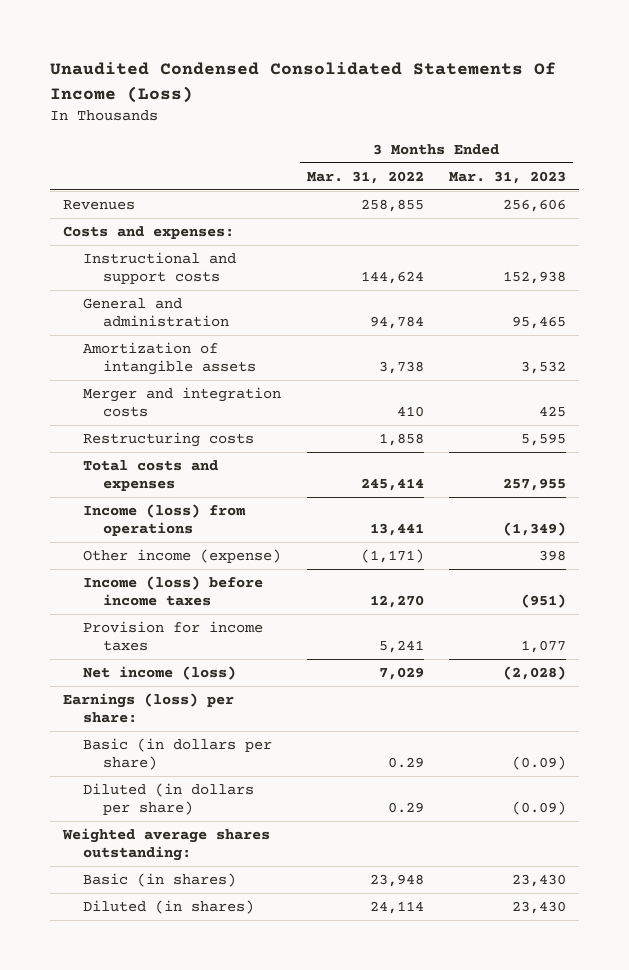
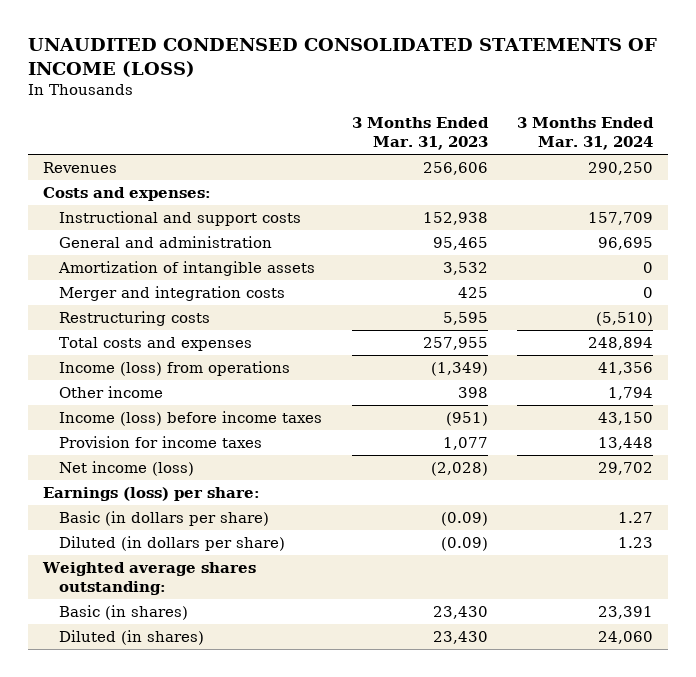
[49,62,556,103] Unaudited Condensed Consolidated Statements Of Income (Loss) -> [27,38,657,77] UNAUDITED CONDENSED CONSOLIDATED STATEMENTS OF INCOME (LOSS)
[306,170,424,184] Mar. 31, 2022 -> none
none -> [517,117,655,151] 3 Months Ended Mar. 31, 2024
[82,549,281,564] Other income (expense) -> [59,386,164,399] Other income

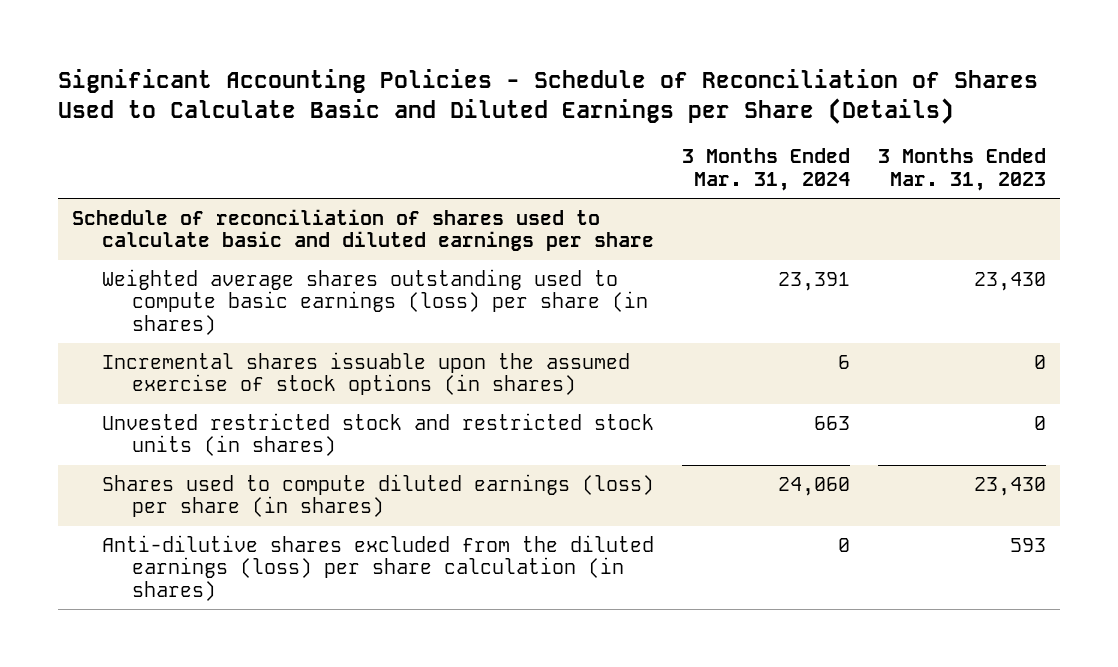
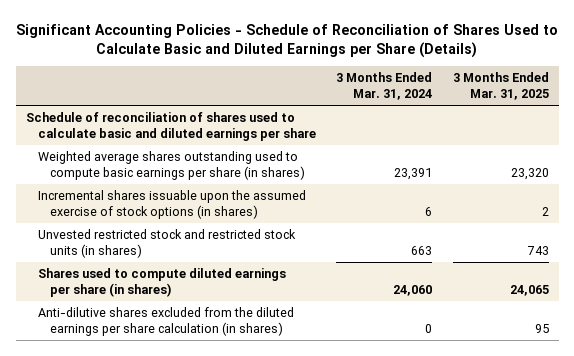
[877,148,1046,192] 3 Months Ended Mar. 31, 2023 -> none
none -> [452,72,549,101] 3 Months Ended Mar. 31, 2025
[102,268,648,336] Weighted average shares outstanding used to compute basic earnings (loss) per share (in shares) -> [37,150,305,180] Weighted average shares outstanding used to compute basic earnings per share (in shares)
[102,473,655,518] Shares used to compute diluted earnings (loss) per share (in shares) -> [37,267,286,297] Shares used to compute diluted earnings per share (in shares)
[102,534,655,602] Anti-dilutive shares excluded from the diluted earnings (loss) per share calculation (in shares) -> [37,306,294,336] Anti-dilutive shares excluded from the diluted earnings per share calculation (in shares)

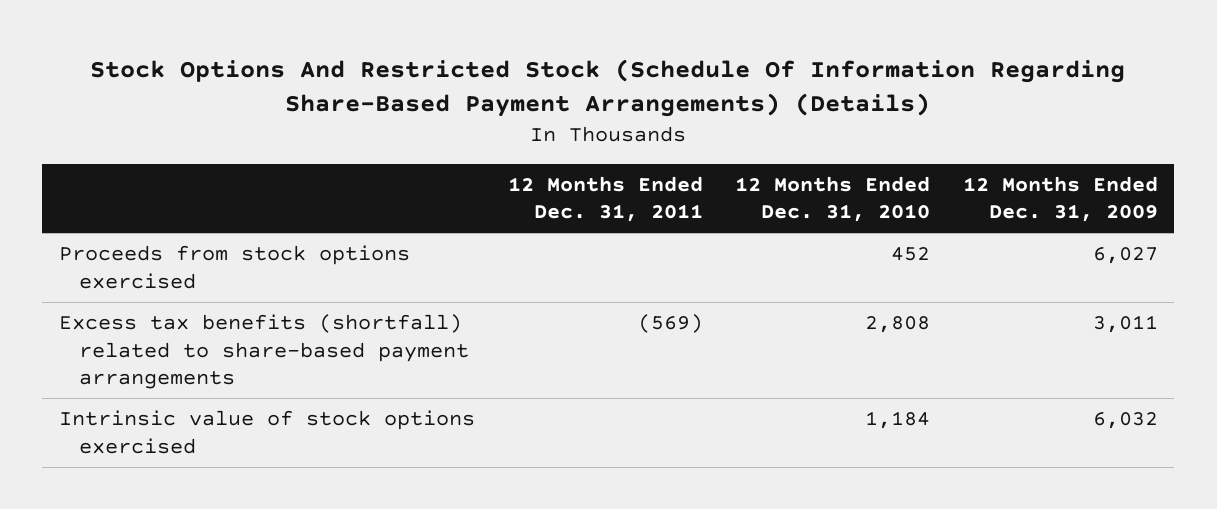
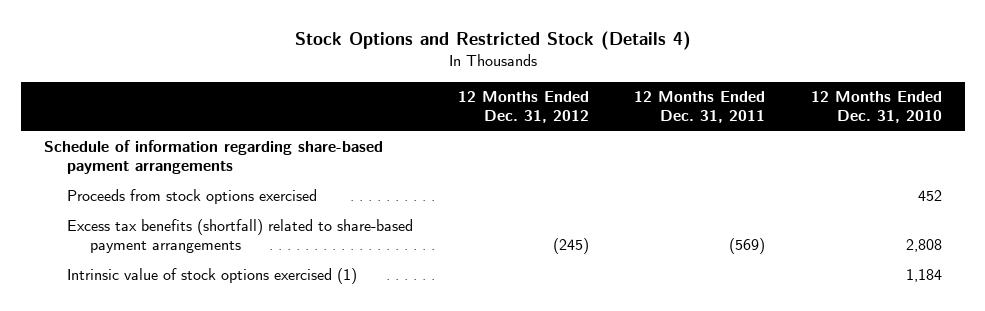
[90,58,1126,118] Stock Options And Restricted Stock (Schedule Of Information Regarding Share-Based Payment Arrangements) (Details) -> [294,31,691,51] Stock Options and Restricted Stock (Details 4)
[963,175,1159,223] 12 Months Ended Dec. 31, 2009 -> none
none -> [457,91,589,124] 12 Months Ended Dec. 31, 2012
none -> [43,140,383,175] Schedule of information regarding share-based payment arrangements
[58,410,475,454] Intrinsic value of stock options exercised -> [66,268,357,285] Intrinsic value of stock options exercised (1)

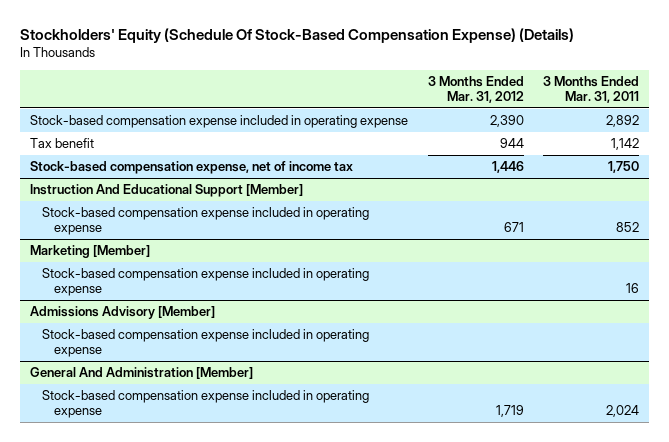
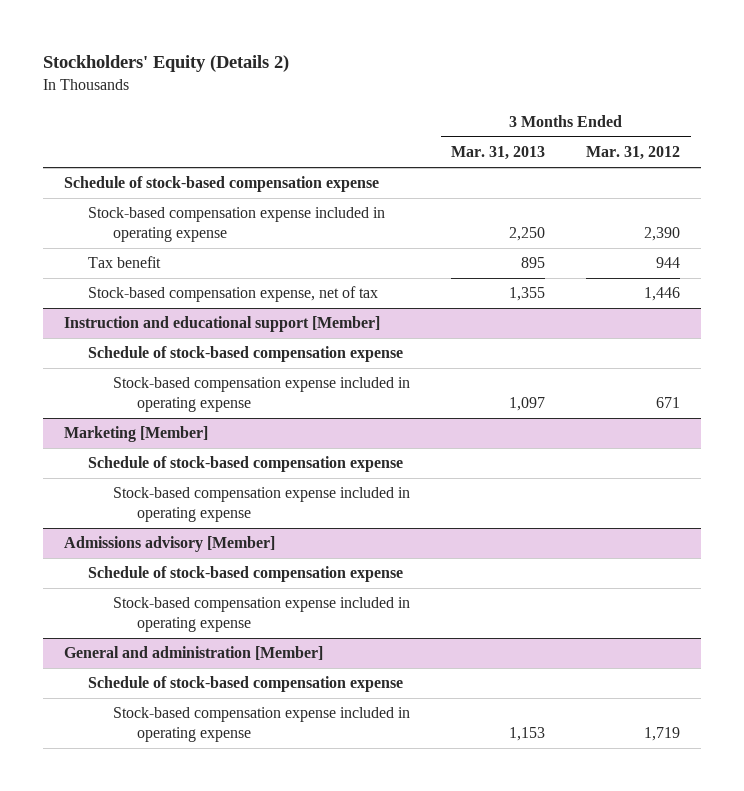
[19,27,574,43] Stockholders' Equity (Schedule Of Stock-Based Compensation Expense) (Details) -> [43,55,290,73] Stockholders' Equity (Details 2)
[543,76,640,104] 3 Months Ended Mar. 31, 2011 -> none
none -> [451,146,546,161] Mar. 31, 2013
none -> [63,176,379,193] Schedule of stock-based compensation expense
[29,161,353,175] Stock-based compensation expense, net of income tax -> [88,286,379,303] Stock-based compensation expense, net of tax
[29,184,303,198] Instruction And Educational Support [Member] -> [63,316,380,333] Instruction and educational support [Member]
none -> [88,346,404,363] Schedule of stock-based compensation expense
none -> [88,456,404,473] Schedule of stock-based compensation expense
[29,306,215,320] Admissions Advisory [Member] -> [63,536,275,553] Admissions advisory [Member]
none -> [88,566,404,583] Schedule of stock-based compensation expense
[29,367,253,380] General And Administration [Member] -> [63,646,323,661] General and administration [Member]
none -> [88,676,404,693] Schedule of stock-based compensation expense

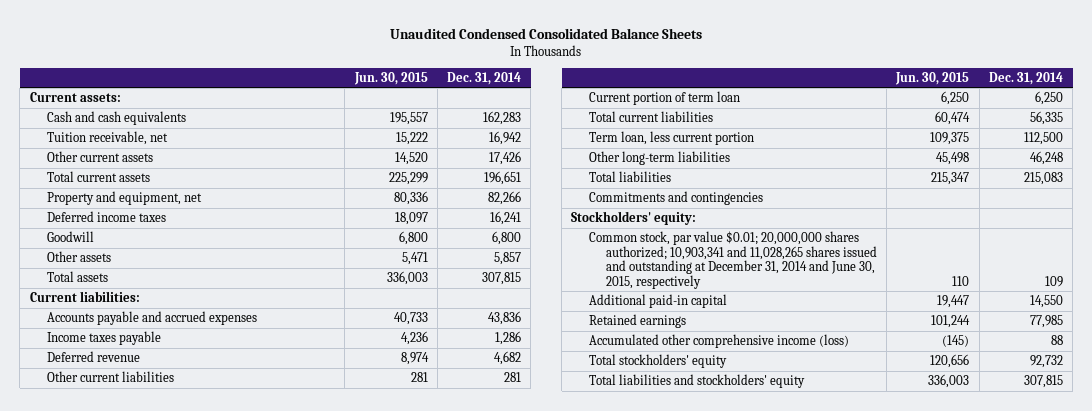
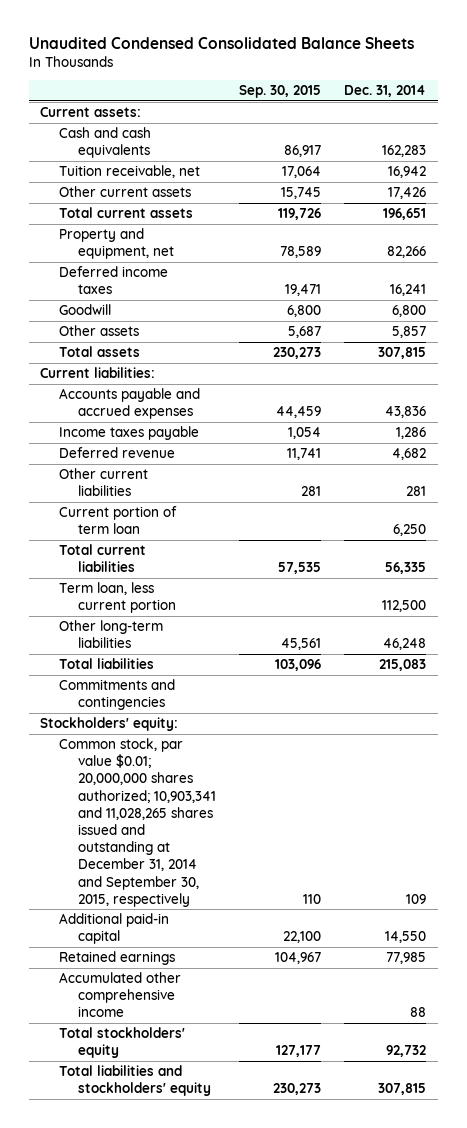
[353,71,428,85] Jun. 30, 2015 -> none
none -> [239,85,322,99] Sep. 30, 2015
[588,231,878,289] Common stock, par value $0.01; 20,000,000 shares authorized; 10,903,341 and 11,028,265 shares issued and outstanding at December 31, 2014 and June 30, 2015, respectively -> [59,738,216,907] Common stock, par value $0.01; 20,000,000 shares authorized; 10,903,341 and 11,028,265 shares issued and outstanding at December 31, 2014 and September 30, 2015, respectively
[588,334,849,349] Accumulated other comprehensive income (loss) -> [59,972,182,1018] Accumulated other comprehensive income

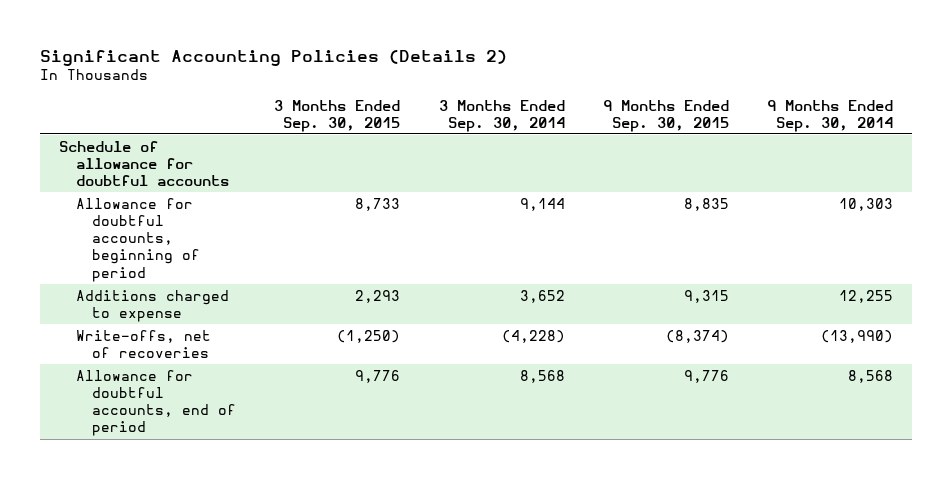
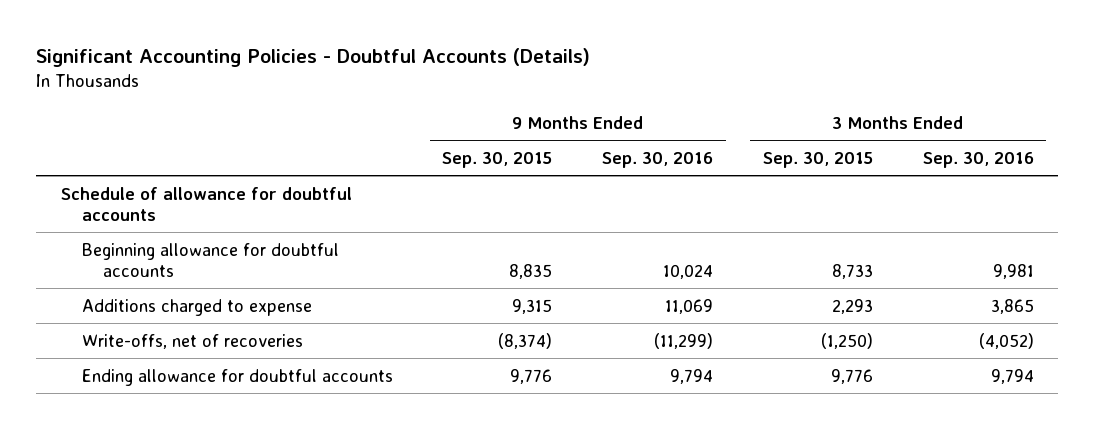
[40,49,508,66] Significant Accounting Policies (Details 2) -> [35,48,590,68] Significant Accounting Policies - Doubtful Accounts (Details)
[438,99,565,132] 3 Months Ended Sep. 30, 2014 -> none
[767,99,894,132] 9 Months Ended Sep. 30, 2014 -> none
none -> [602,151,714,168] Sep. 30, 2016
none -> [922,151,1034,168] Sep. 30, 2016
[75,197,200,282] Allowance for doubtful accounts, beginning of period -> [81,242,339,277] Beginning allowance for doubtful accounts
[75,369,236,437] Allowance for doubtful accounts, end of period -> [81,368,393,386] Ending allowance for doubtful accounts

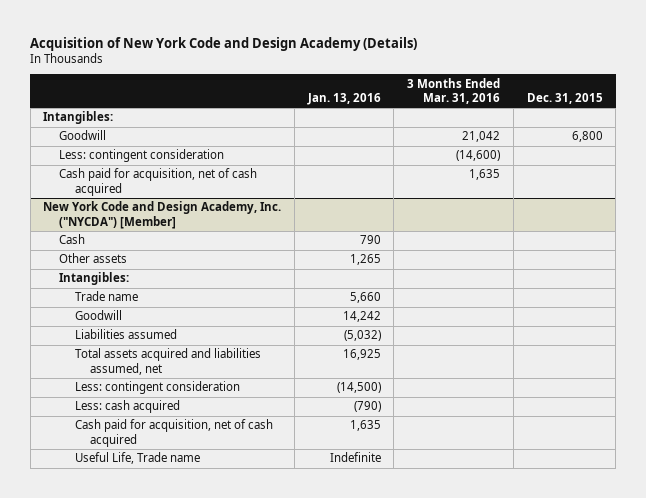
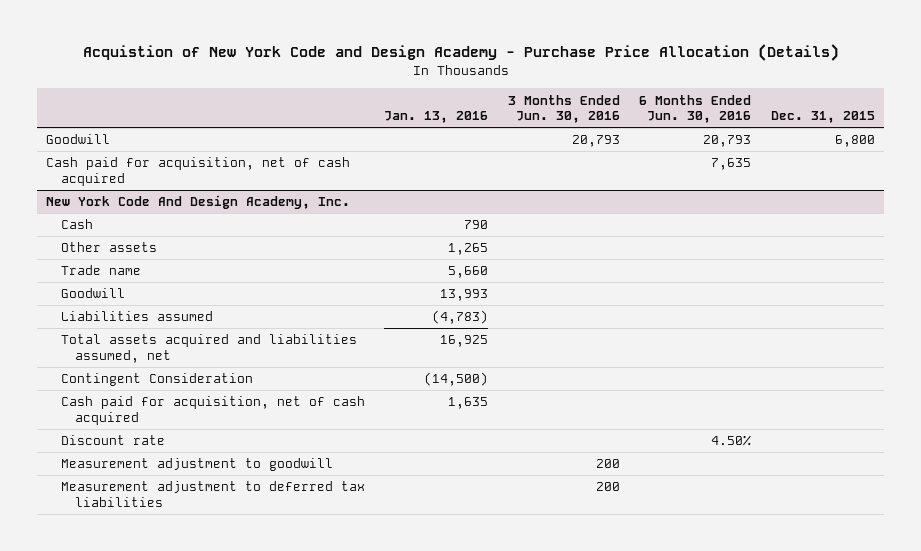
[30,36,418,51] Acquisition of New York Code and Design Academy (Details) -> [82,44,839,62] Acquistion of New York Code and Design Academy - Purchase Price Allocation (Details)
[407,77,501,105] 3 Months Ended Mar. 31, 2016 -> none
none -> [507,94,620,124] 3 Months Ended Jun. 30, 2016
none -> [639,94,752,124] 6 Months Ended Jun. 30, 2016
[43,111,114,125] Intangibles: -> none
[59,149,225,163] Less: contingent consideration -> none
[43,201,282,229] New York Code and Design Academy, Inc. ("NYCDA") [Member] -> [46,195,351,210] New York Code And Design Academy, Inc.
[59,272,130,286] Intangibles: -> none
[342,311,381,323] 14,242 -> [440,289,489,302] 13,993
[343,330,381,342] (5,032) -> [432,310,489,325] (4,783)
[74,400,180,414] Less: cash acquired -> none
[74,381,240,395] Less: contingent consideration -> [60,373,253,387] Contingent Consideration
[74,452,200,465] Useful Life, Trade name -> none
none -> [60,435,165,446] Discount rate
none -> [60,458,333,472] Measurement adjustment to goodwill
none -> [60,481,365,507] Measurement adjustment to deferred tax liabilities

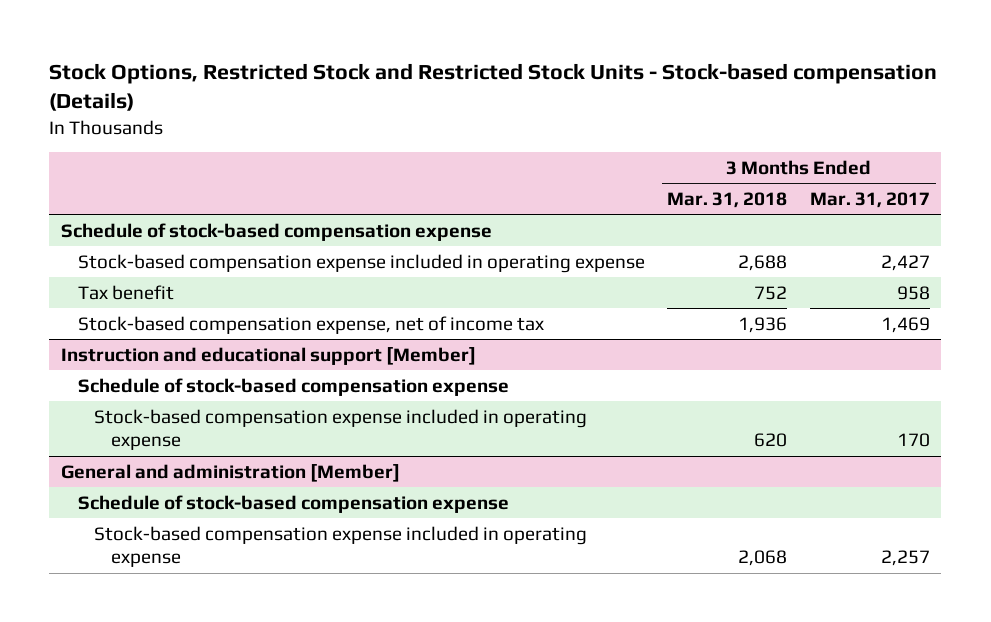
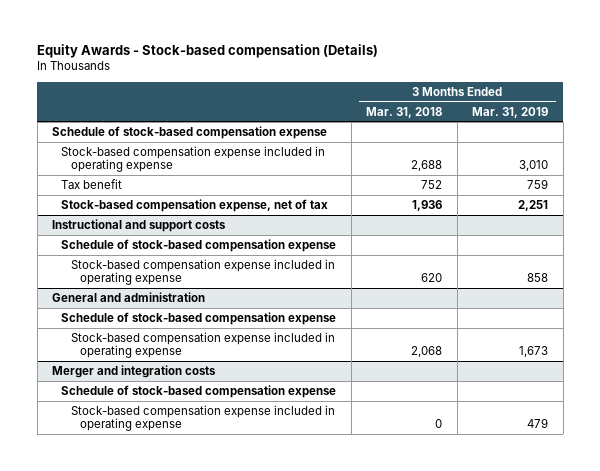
[49,62,938,112] Stock Options, Restricted Stock and Restricted Stock Units - Stock-based compensation (Details) -> [37,43,379,58] Equity Awards - Stock-based compensation (Details)
[810,191,931,208] Mar. 31, 2017 -> none
none -> [472,106,549,118] Mar. 31, 2019
[60,346,476,365] Instruction and educational support [Member] -> none
[77,315,544,334] Stock-based compensation expense, net of income tax -> [61,199,329,213] Stock-based compensation expense, net of tax
none -> [52,219,227,233] Instructional and support costs
[60,463,400,482] General and administration [Member] -> [52,292,206,303] General and administration
none -> [52,365,217,379] Merger and integration costs
none -> [61,385,337,399] Schedule of stock-based compensation expense
none -> [70,405,335,432] Stock-based compensation expense included in operating expense

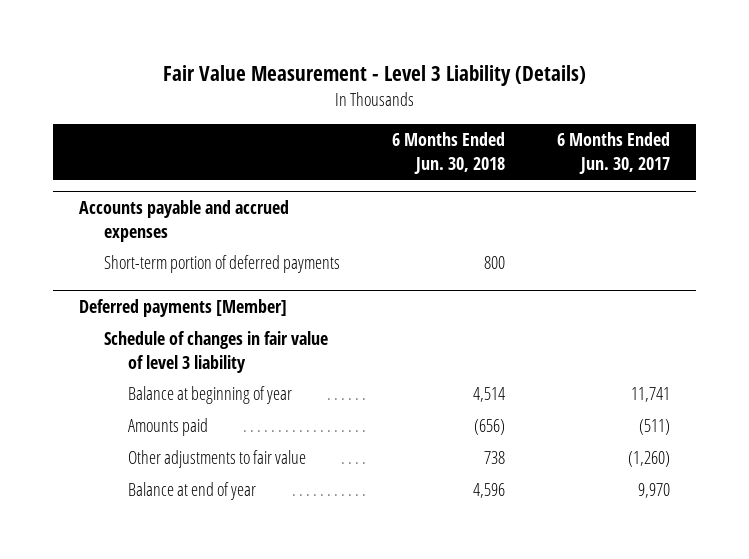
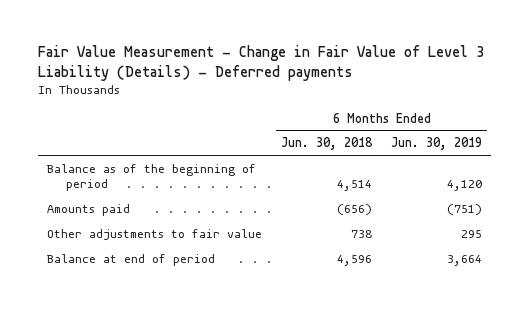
[162,65,586,87] Fair Value Measurement - Level 3 Liability (Details) -> [38,45,485,81] Fair Value Measurement - Change in Fair Value of Level 3 Liability (Details) - Deferred payments
[557,132,671,174] 6 Months Ended Jun. 30, 2017 -> none
none -> [390,137,482,151] Jun. 30, 2019
[79,200,290,242] Accounts payable and accrued expenses -> none
[103,255,340,274] Short-term portion of deferred payments -> none
[79,299,288,318] Deferred payments [Member] -> none
[103,331,328,373] Schedule of changes in fair value of level 3 liability -> none
[128,386,293,405] Balance at beginning of year -> [47,163,257,191] Balance as of the beginning of period
[128,482,257,501] Balance at end of year -> [47,253,216,266] Balance at end of period

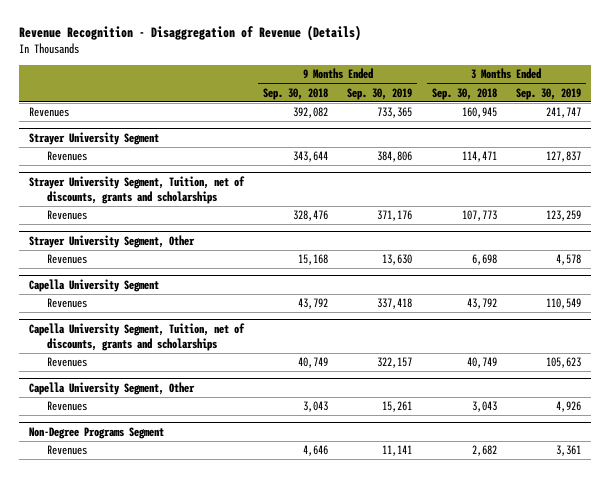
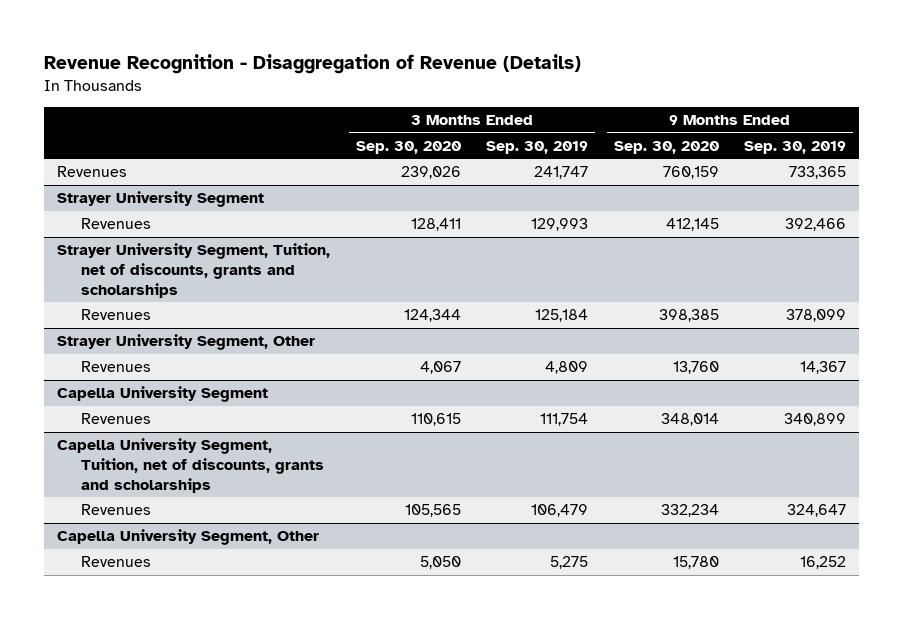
[262,87,328,100] Sep. 30, 2018 -> none
[431,87,497,100] Sep. 30, 2018 -> none
none -> [355,140,461,154] Sep. 30, 2020
none -> [613,140,719,154] Sep. 30, 2020
[377,151,413,163] 384,806 -> [785,218,847,232] 392,466
[545,151,581,163] 127,837 -> [531,218,589,232] 129,993
[377,210,413,222] 371,176 -> [786,309,847,323] 378,099
[545,210,581,222] 123,259 -> [535,309,589,323] 125,184
[382,254,413,266] 13,630 -> [800,361,847,375] 14,367
[555,254,581,266] 4,578 -> [545,361,589,375] 4,809
[377,298,413,310] 337,418 -> [784,413,847,427] 340,899
[545,298,581,310] 110,549 -> [540,413,589,427] 111,754
[377,357,413,369] 322,157 -> [787,504,847,518] 324,647
[545,357,581,369] 105,623 -> [531,504,589,518] 106,479
[28,426,164,439] Non-Degree Programs Segment -> none
[46,445,87,456] Revenues -> none
[382,401,413,413] 15,261 -> [800,556,847,570] 16,252
[555,401,581,413] 4,926 -> [550,556,589,570] 5,275

